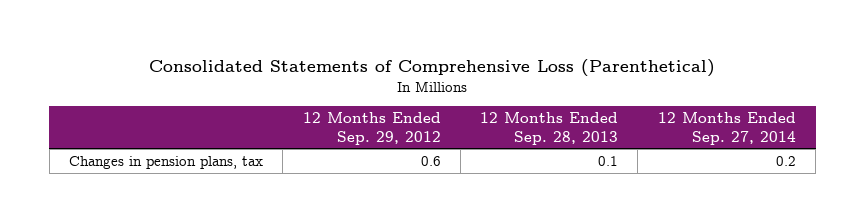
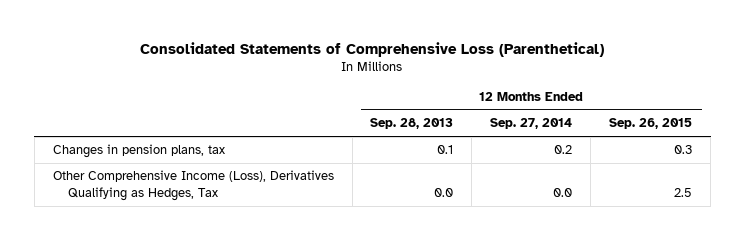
[302,111,441,145] 12 Months Ended Sep. 29, 2012 -> none
none -> [609,118,693,130] Sep. 26, 2015
none -> [52,170,334,201] Other Comprehensive Income (Loss), Derivatives Qualifying as Hedges, Tax

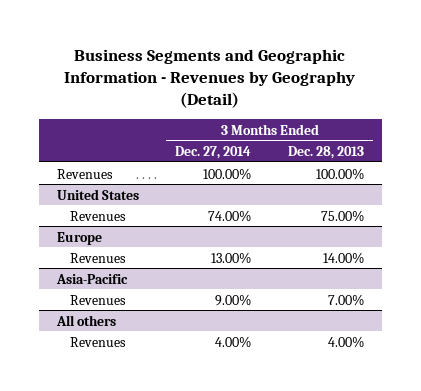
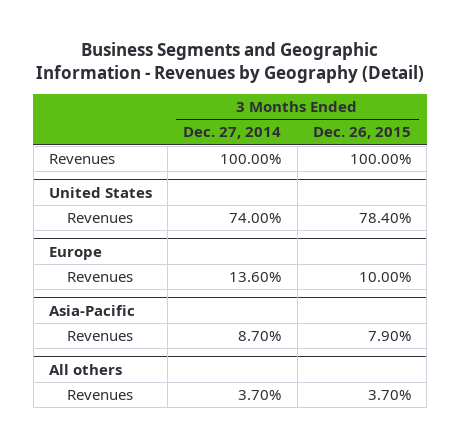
[287,146,364,160] Dec. 28, 2013 -> none
none -> [313,127,412,140] Dec. 26, 2015
[211,251,252,264] 13.00% -> [229,271,282,282] 13.60%
[215,293,252,306] 9.00% -> [238,330,282,341] 8.70%
[215,335,252,348] 4.00% -> [238,389,282,400] 3.70%

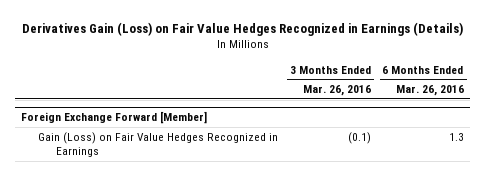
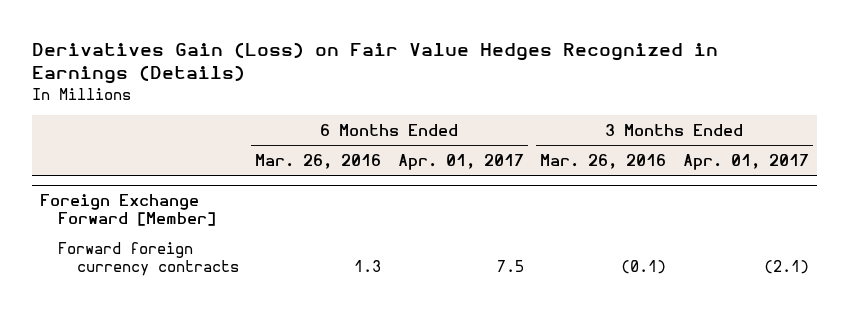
none -> [397,154,524,171] Apr. 01, 2017
none -> [682,154,809,171] Apr. 01, 2017
[38,131,279,158] Gain (Loss) on Fair Value Hedges Recognized in Earnings -> [58,241,239,276] Forward foreign currency contracts

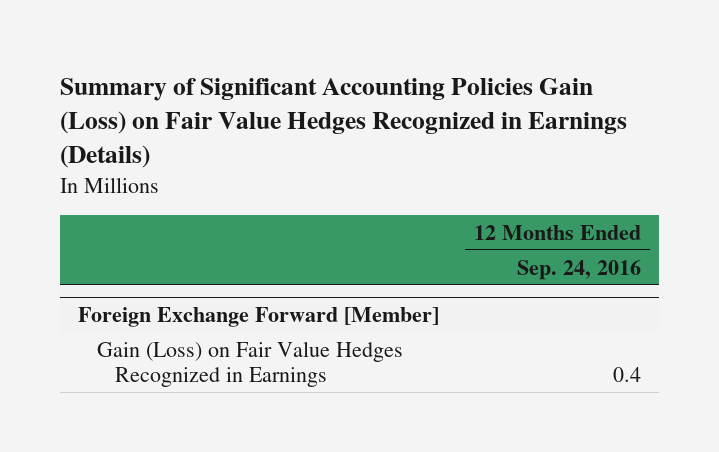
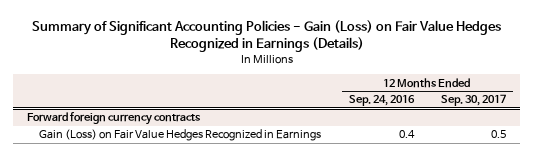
[60,77,628,169] Summary of Significant Accounting Policies Gain (Loss) on Fair Value Hedges Recognized in Earnings (Details) -> [31,19,501,52] Summary of Significant Accounting Policies - Gain (Loss) on Fair Value Hedges Recognized in Earnings (Details)
none -> [441,94,507,107] Sep. 30, 2017
[77,307,439,328] Foreign Exchange Forward [Member] -> [27,112,202,126] Forward foreign currency contracts

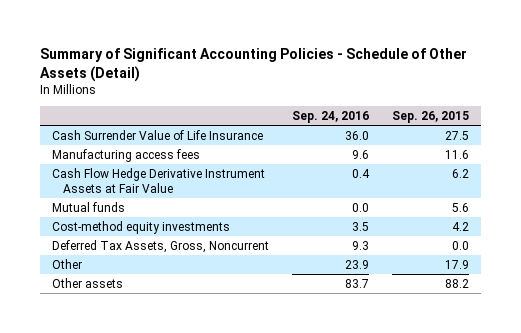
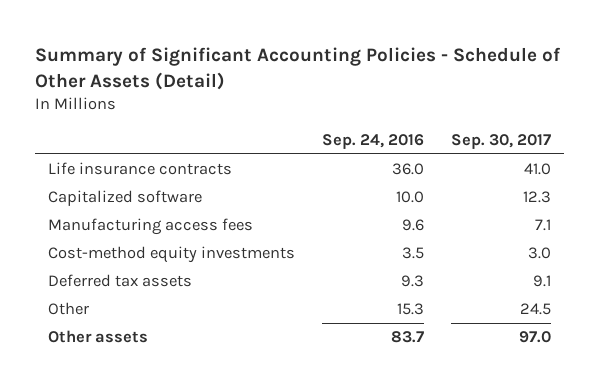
[392,110,470,123] Sep. 26, 2015 -> none
none -> [450,134,551,150] Sep. 30, 2017
[51,129,263,140] Cash Surrender Value of Life Insurance -> [48,162,233,176] Life insurance contracts
none -> [48,190,203,207] Capitalized software
[51,167,265,193] Cash Flow Hedge Derivative Instrument Assets at Fair Value -> none
[51,201,125,212] Mutual funds -> none
[51,239,269,253] Deferred Tax Assets, Gross, Noncurrent -> [48,274,193,288] Deferred tax assets
[344,259,369,269] 23.9 -> [397,303,425,316] 15.3

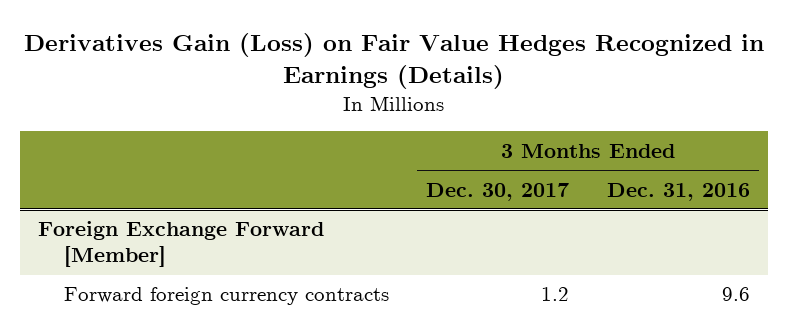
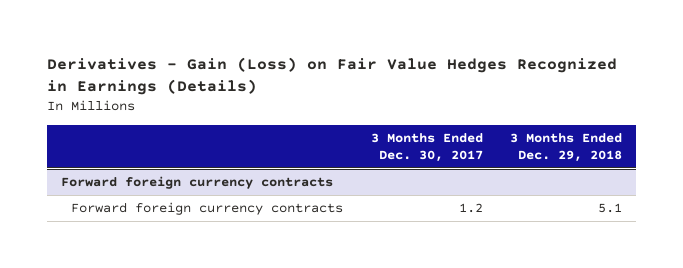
[23,33,764,90] Derivatives Gain (Loss) on Fair Value Hedges Recognized in Earnings (Details) -> [47,57,618,96] Derivatives - Gain (Loss) on Fair Value Hedges Recognized in Earnings (Details)
[606,182,750,201] Dec. 31, 2016 -> none
none -> [509,133,622,162] 3 Months Ended Dec. 29, 2018
[38,221,325,268] Foreign Exchange Forward [Member] -> [60,176,333,190] Forward foreign currency contracts

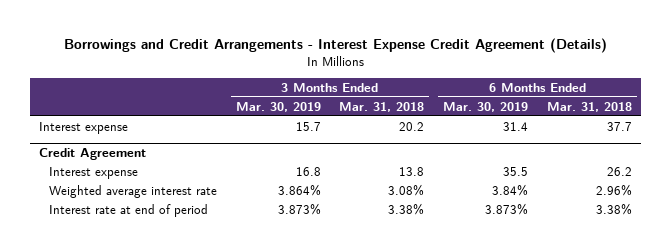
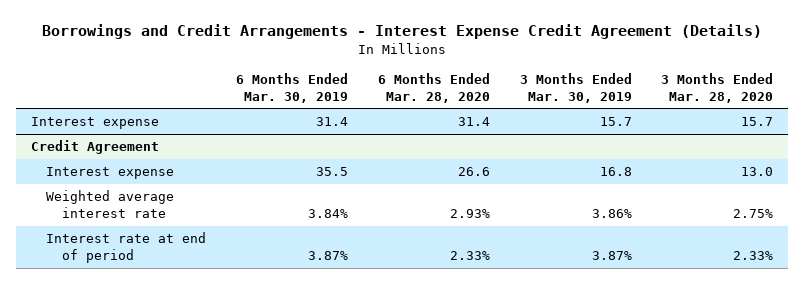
[339,101,425,112] Mar. 31, 2018 -> none
[546,101,632,112] Mar. 31, 2018 -> none
none -> [377,72,490,103] 6 Months Ended Mar. 28, 2020
none -> [661,72,774,103] 3 Months Ended Mar. 28, 2020
[277,183,321,196] 3.864% -> [591,208,632,218] 3.86%
[277,202,321,215] 3.873% -> [591,250,632,260] 3.87%
[485,202,529,215] 3.873% -> [308,250,349,260] 3.87%

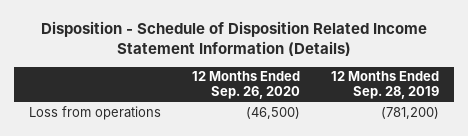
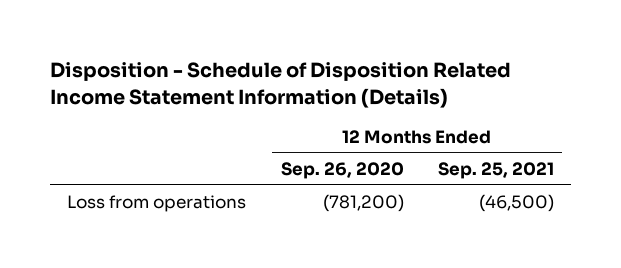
[330,71,439,100] 12 Months Ended Sep. 28, 2019 -> none
none -> [437,162,554,180] Sep. 25, 2021
[246,106,301,119] (46,500) -> [322,194,404,213] (781,200)

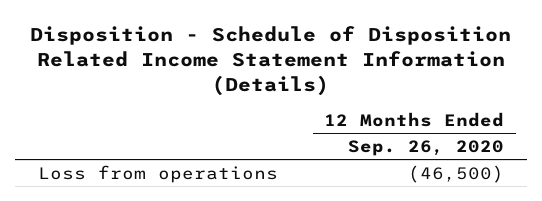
[437,162,554,180] Sep. 25, 2021 -> none
[322,194,404,213] (781,200) -> [408,164,505,183] (46,500)

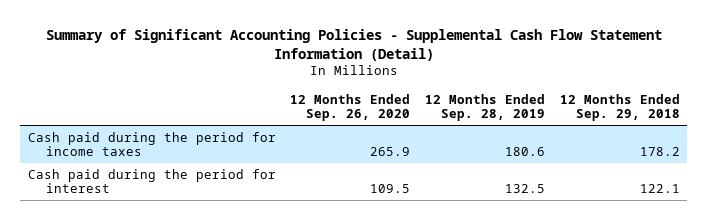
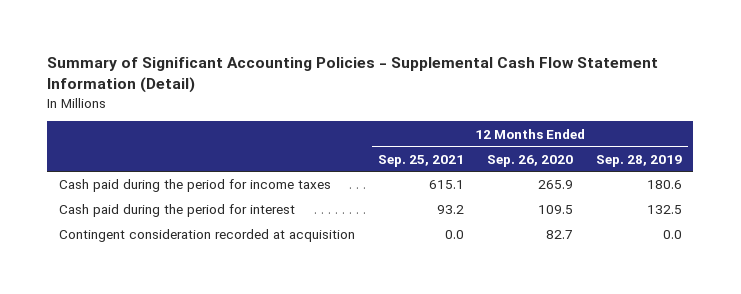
[559,93,680,122] 12 Months Ended Sep. 29, 2018 -> none
none -> [377,154,464,167] Sep. 25, 2021
none -> [58,229,355,243] Contingent consideration recorded at acquisition

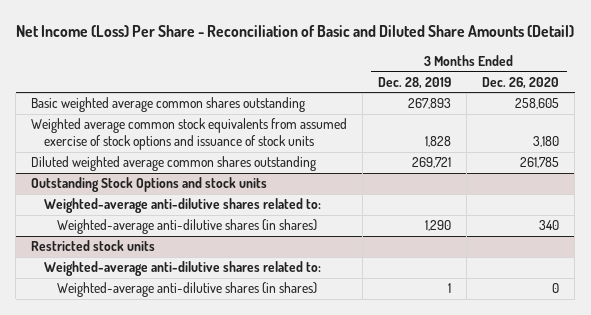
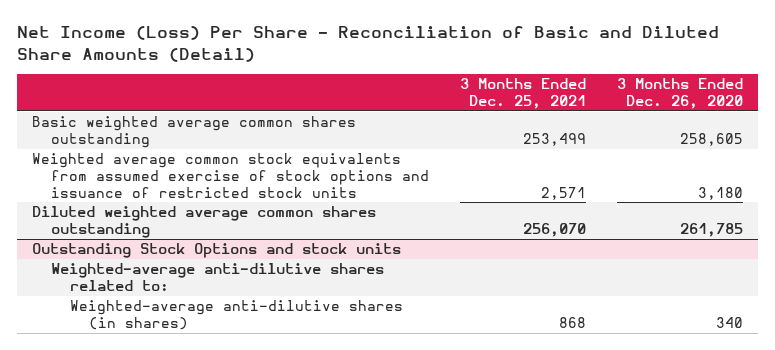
[378,76,452,89] Dec. 28, 2019 -> none
none -> [459,78,586,109] 3 Months Ended Dec. 25, 2021
[31,118,348,151] Weighted average common stock equivalents from assumed exercise of stock options and issuance of stock units -> [32,153,430,198] Weighted average common stock equivalents from assumed exercise of stock options and issuance of restricted stock units
[31,240,156,252] Restricted stock units -> none
[44,261,322,277] Weighted-average anti-dilutive shares related to: -> none
[56,282,317,298] Weighted-average anti-dilutive shares (in shares) -> none

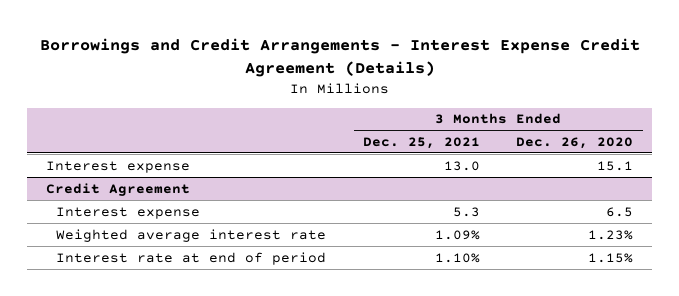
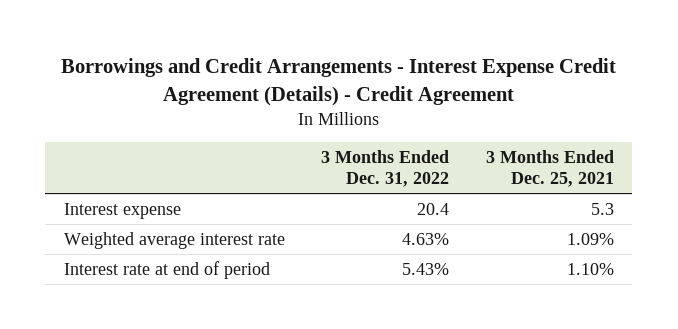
[39,38,640,78] Borrowings and Credit Arrangements - Interest Expense Credit Agreement (Details) -> [60,58,616,106] Borrowings and Credit Arrangements - Interest Expense Credit Agreement (Details) - Credit Agreement
[516,136,634,149] Dec. 26, 2020 -> none
none -> [321,150,450,187] 3 Months Ended Dec. 31, 2022
[45,160,190,173] Interest expense -> none
[45,182,190,196] Credit Agreement -> none

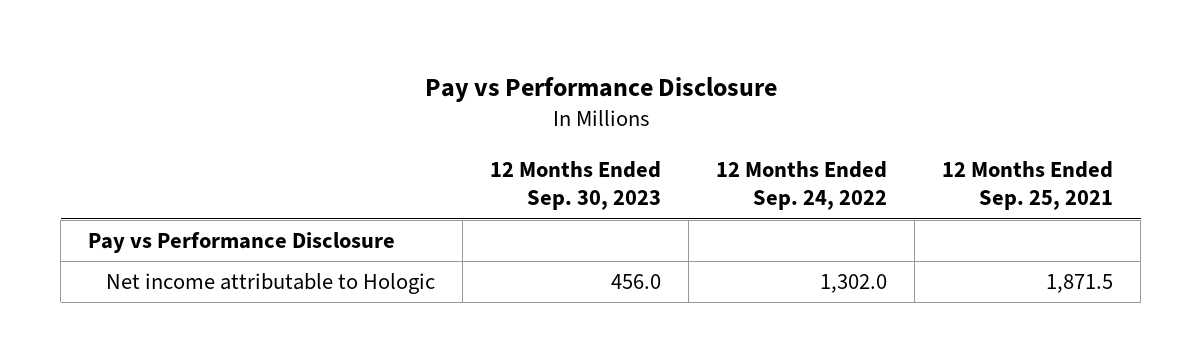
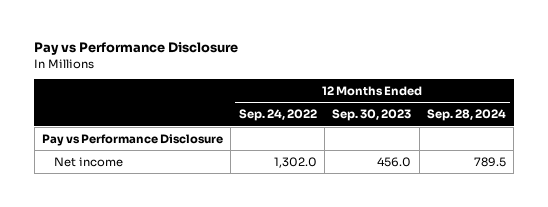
[942,160,1114,211] 12 Months Ended Sep. 25, 2021 -> none
none -> [427,109,507,122] Sep. 28, 2024
[106,273,436,295] Net income attributable to Hologic -> [54,156,124,167] Net income

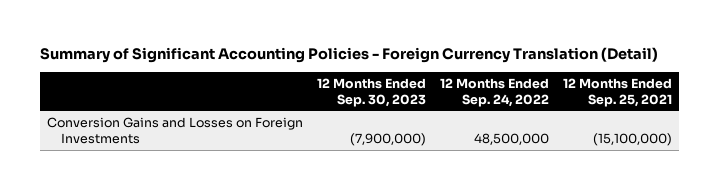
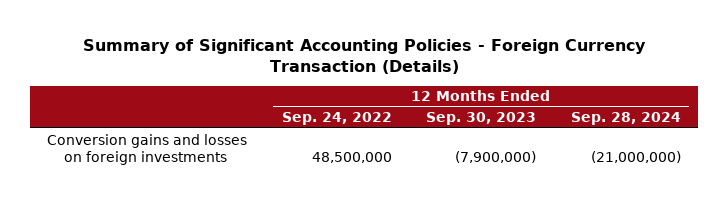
[39,47,658,64] Summary of Significant Accounting Policies - Foreign Currency Translation (Detail) -> [82,38,646,75] Summary of Significant Accounting Policies - Foreign Currency Transaction (Details)
[562,77,672,107] 12 Months Ended Sep. 25, 2021 -> none
none -> [570,112,681,126] Sep. 28, 2024
[46,116,303,145] Conversion Gains and Losses on Foreign Investments -> [47,133,248,166] Conversion gains and losses on foreign investments

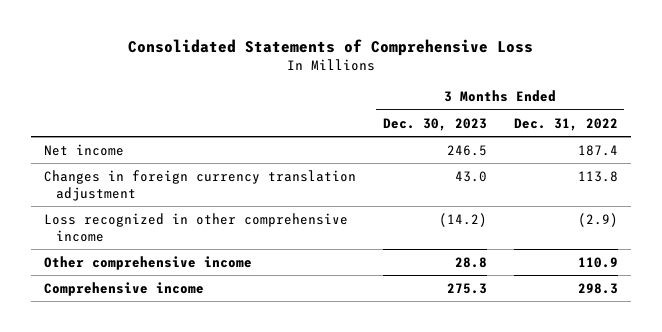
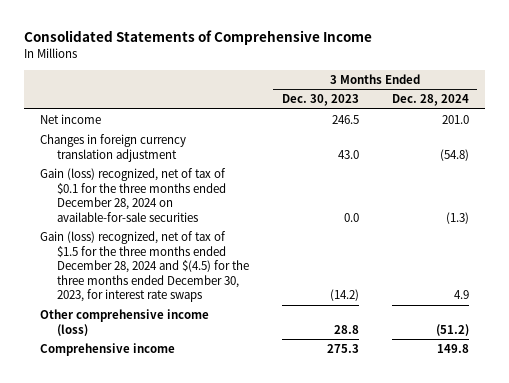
[127,38,533,56] Consolidated Statements of Comprehensive Loss -> [23,30,372,46] Consolidated Statements of Comprehensive Income
[513,117,618,131] Dec. 31, 2022 -> none
none -> [391,94,469,107] Dec. 28, 2024
none -> [40,168,227,222] Gain (loss) recognized, net of tax of $0.1 for the three months ended December 28, 2024 on available-for-sale securities
[44,212,349,242] Loss recognized in other comprehensive income -> [40,231,249,303] Gain (loss) recognized, net of tax of $1.5 for the three months ended December 28, 2024 and $(4.5) for the three months ended December 30, 2023, for interest rate swaps
[44,255,253,270] Other comprehensive income -> [40,309,210,336] Other comprehensive income (loss)

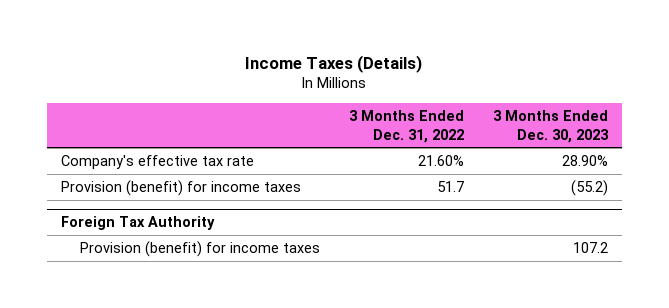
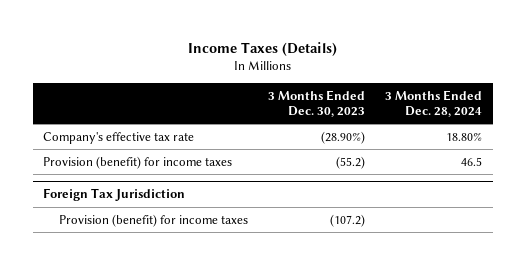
[349,110,465,143] 3 Months Ended Dec. 31, 2022 -> none
none -> [385,89,483,117] 3 Months Ended Dec. 28, 2024
[561,155,608,167] 28.90% -> [320,130,365,144] (28.90%)
[60,216,215,231] Foreign Tax Authority -> [43,188,186,202] Foreign Tax Jurisdiction
[572,242,608,254] 107.2 -> [329,213,365,227] (107.2)

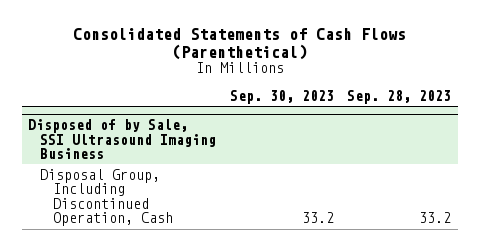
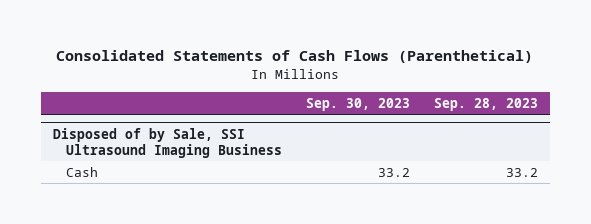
[40,168,173,227] Disposal Group, Including Discontinued Operation, Cash -> [66,166,99,177] Cash

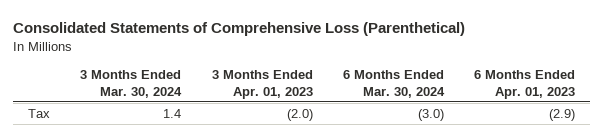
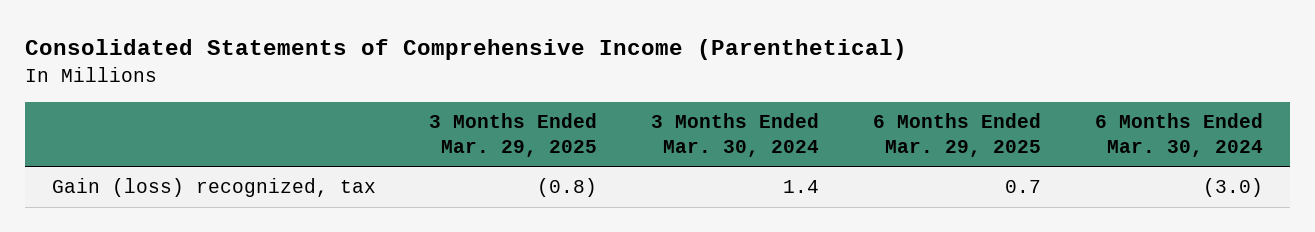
[12,22,465,37] Consolidated Statements of Comprehensive Loss (Parenthetical) -> [24,39,907,61] Consolidated Statements of Comprehensive Income (Parenthetical)
[211,70,313,100] 3 Months Ended Apr. 01, 2023 -> none
[474,70,576,100] 6 Months Ended Apr. 01, 2023 -> none
none -> [429,112,598,157] 3 Months Ended Mar. 29, 2025
none -> [873,112,1042,157] 6 Months Ended Mar. 29, 2025
[28,108,51,118] Tax -> [51,178,376,198] Gain (loss) recognized, tax

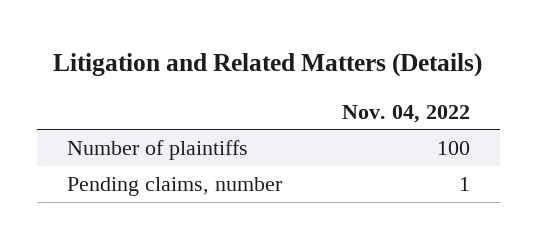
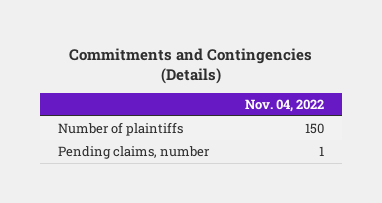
[53,53,483,78] Litigation and Related Matters (Details) -> [69,48,313,85] Commitments and Contingencies (Details)
[436,141,470,156] 100 -> [305,123,325,135] 150

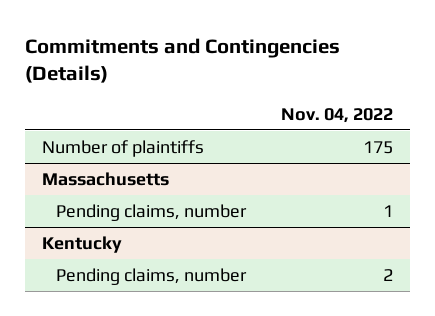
[305,123,325,135] 150 -> [362,140,393,154] 175
none -> [42,171,170,186] Massachusetts
none -> [42,235,123,253] Kentucky
none -> [56,267,248,285] Pending claims, number

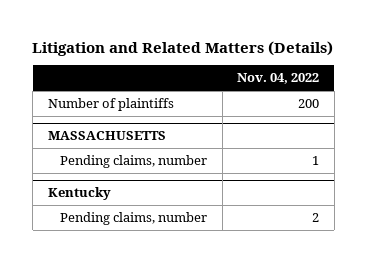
[25,37,341,84] Commitments and Contingencies (Details) -> [32,40,334,56] Litigation and Related Matters (Details)
[362,140,393,154] 175 -> [298,98,320,108] 200
[42,171,170,186] Massachusetts -> [47,131,166,141] MASSACHUSETTS

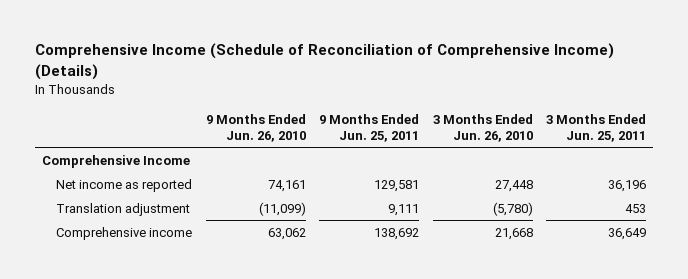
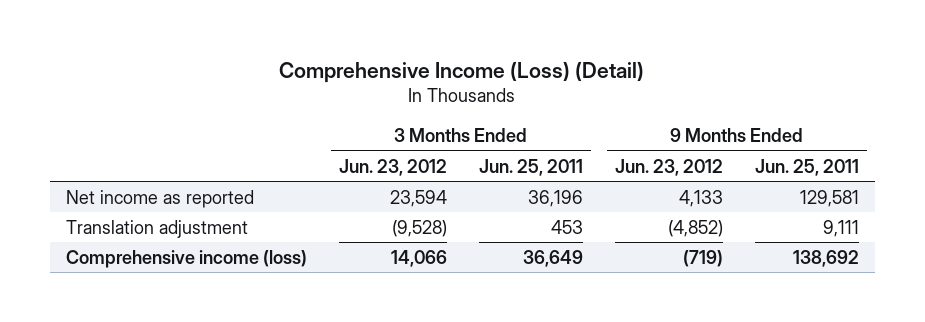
[34,43,614,80] Comprehensive Income (Schedule of Reconciliation of Comprehensive Income) (Details) -> [279,60,645,83] Comprehensive Income (Loss) (Detail)
[205,113,306,142] 9 Months Ended Jun. 26, 2010 -> none
[432,113,533,142] 3 Months Ended Jun. 26, 2010 -> none
none -> [338,158,447,176] Jun. 23, 2012
none -> [614,158,723,176] Jun. 23, 2012
[41,154,190,168] Comprehensive Income -> none
[55,226,192,240] Comprehensive income -> [65,249,307,268] Comprehensive income (loss)

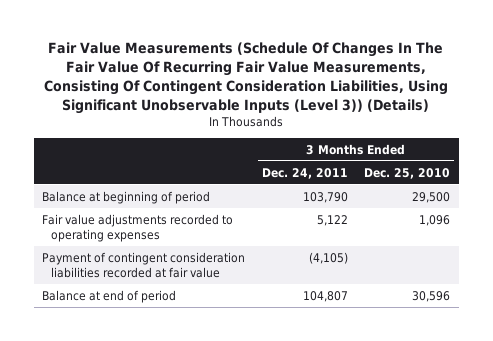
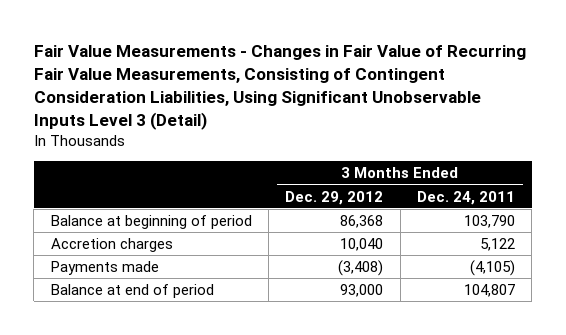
[44,41,449,114] Fair Value Measurements (Schedule Of Changes In The Fair Value Of Recurring Fair Value Measurements, Consisting Of Contingent Consideration Liabilities, Using Significant Unobservable Inputs (Level 3)) (Details) -> [33,44,526,131] Fair Value Measurements - Changes in Fair Value of Recurring Fair Value Measurements, Consisting of Contingent Consideration Liabilities, Using Significant Unobservable Inputs Level 3 (Detail)
[364,167,451,179] Dec. 25, 2010 -> none
none -> [285,190,384,205] Dec. 29, 2012
[42,213,234,242] Fair value adjustments recorded to operating expenses -> [50,237,173,252] Accretion charges
[42,251,246,278] Payment of contingent consideration liabilities recorded at fair value -> [50,260,159,275] Payments made

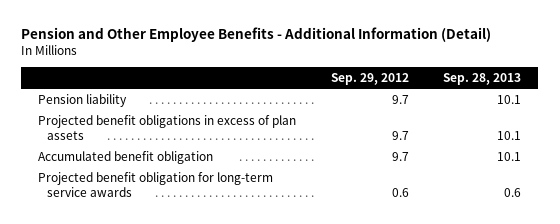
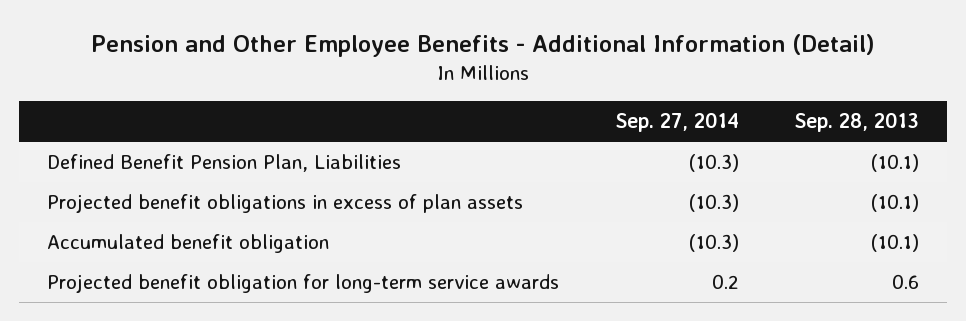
[330,73,409,86] Sep. 29, 2012 -> none
none -> [614,112,739,133] Sep. 27, 2014
[38,93,128,107] Pension liability -> none
none -> [46,154,401,173] Defined Benefit Pension Plan, Liabilities
[497,131,522,141] 10.1 -> [871,194,920,213] (10.1)
[497,151,522,161] 10.1 -> [871,234,920,253] (10.1)

